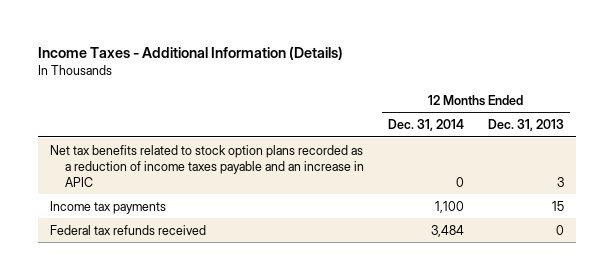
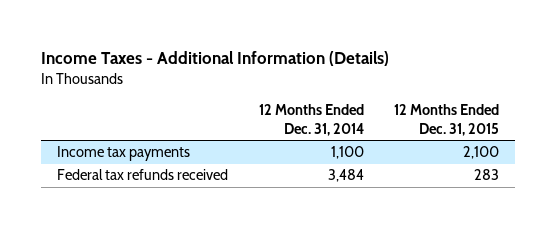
[488,119,565,132] Dec. 31, 2013 -> none
none -> [394,104,500,137] 12 Months Ended Dec. 31, 2015
[50,144,365,187] Net tax benefits related to stock option plans recorded as a reduction of income taxes payable and an increase in APIC -> none

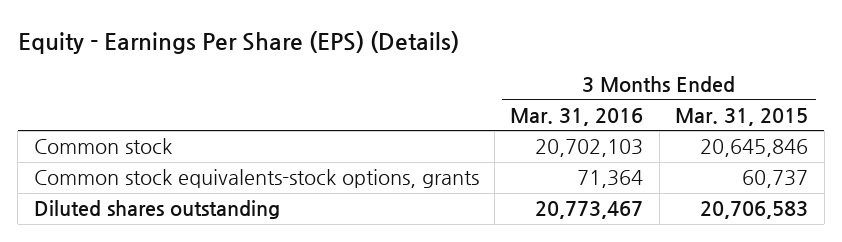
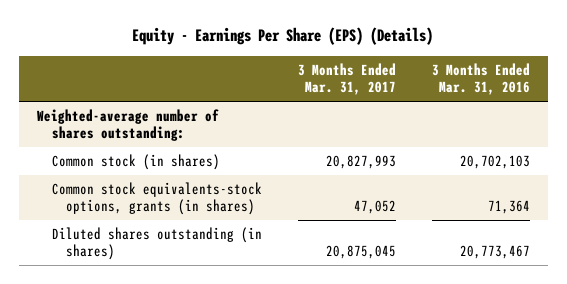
[675,107,809,126] Mar. 31, 2015 -> none
none -> [297,62,396,96] 3 Months Ended Mar. 31, 2017
none -> [37,108,220,142] Weighted-average number of shares outstanding:
[33,138,172,155] Common stock -> [51,153,220,170] Common stock (in shares)
[33,169,479,189] Common stock equivalents-stock options, grants -> [51,181,262,216] Common stock equivalents-stock options, grants (in shares)
[33,200,280,220] Diluted shares outstanding -> [51,226,262,261] Diluted shares outstanding (in shares)

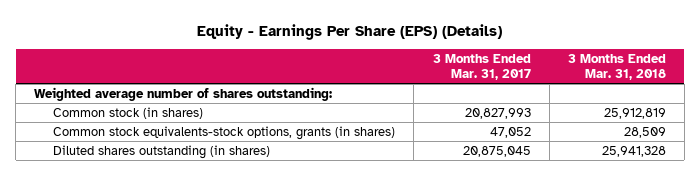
[431,62,530,96] 3 Months Ended Mar. 31, 2016 -> none
none -> [567,53,666,81] 3 Months Ended Mar. 31, 2018
[37,108,220,142] Weighted-average number of shares outstanding: -> [34,86,333,101] Weighted average number of shares outstanding:

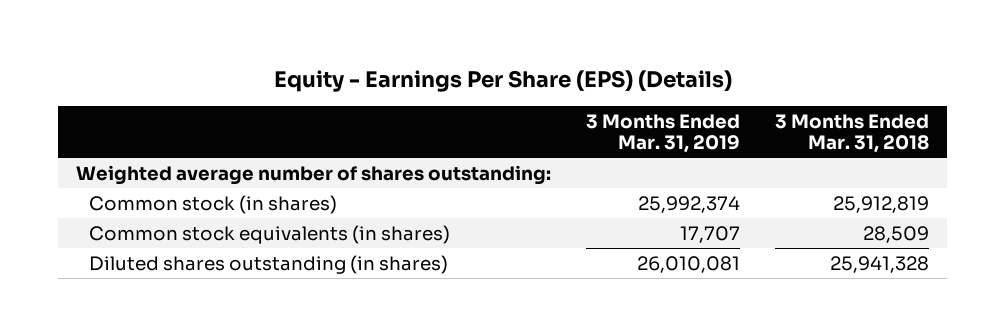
[432,53,531,81] 3 Months Ended Mar. 31, 2017 -> none
none -> [586,113,741,154] 3 Months Ended Mar. 31, 2019
[53,125,396,140] Common stock equivalents-stock options, grants (in shares) -> [89,224,451,244] Common stock equivalents (in shares)

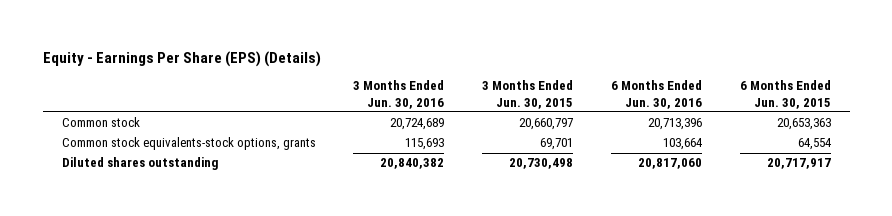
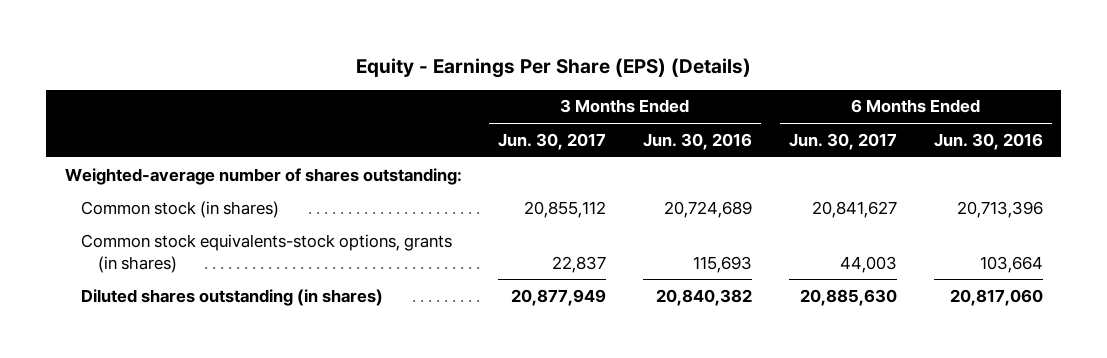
[482,80,574,109] 3 Months Ended Jun. 30, 2015 -> none
[739,80,831,109] 6 Months Ended Jun. 30, 2015 -> none
none -> [498,132,607,150] Jun. 30, 2017
none -> [788,132,897,150] Jun. 30, 2017
none -> [64,167,462,185] Weighted-average number of shares outstanding:
[61,117,140,128] Common stock -> [81,200,280,218] Common stock (in shares)
[61,137,316,151] Common stock equivalents-stock options, grants -> [81,233,453,273] Common stock equivalents-stock options, grants (in shares)
[61,157,218,171] Diluted shares outstanding -> [81,288,384,306] Diluted shares outstanding (in shares)

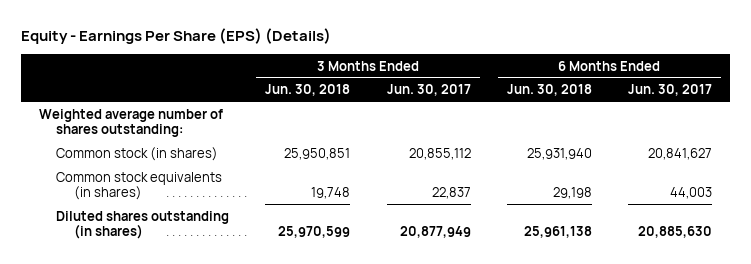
[643,132,753,150] Jun. 30, 2016 -> none
[933,132,1043,150] Jun. 30, 2016 -> none
none -> [265,84,351,97] Jun. 30, 2018
none -> [506,84,592,97] Jun. 30, 2018
[64,167,462,185] Weighted-average number of shares outstanding: -> [39,108,224,138] Weighted average number of shares outstanding:
[81,233,453,273] Common stock equivalents-stock options, grants (in shares) -> [56,171,223,201] Common stock equivalents (in shares)

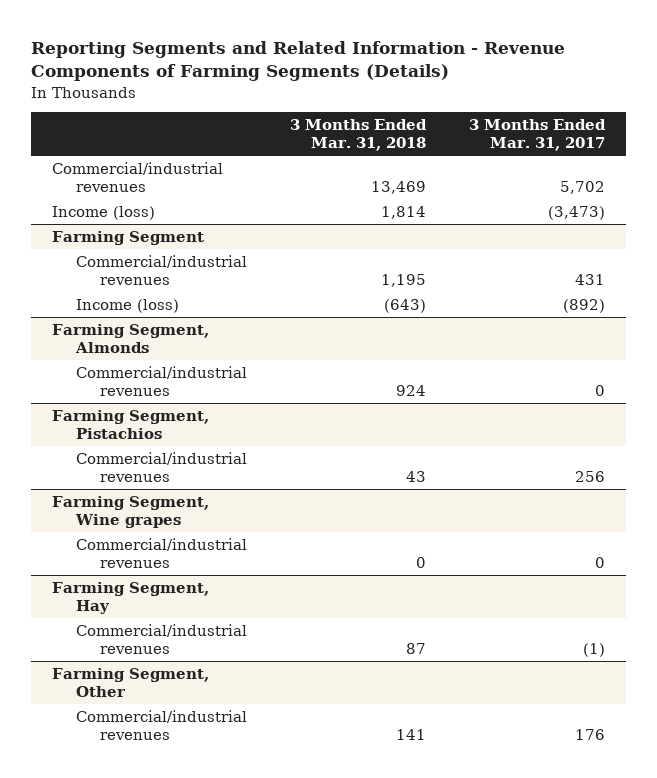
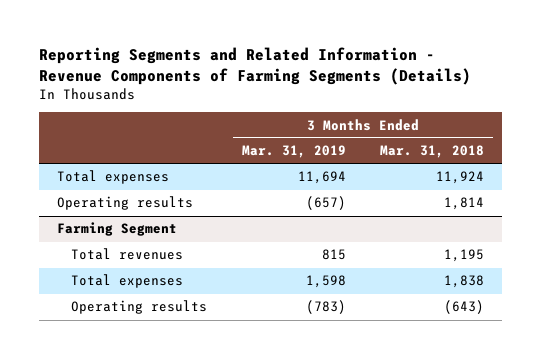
[468,119,606,152] 3 Months Ended Mar. 31, 2017 -> none
none -> [241,145,346,159] Mar. 31, 2019
[52,162,224,192] Commercial/industrial revenues -> none
none -> [56,170,169,185] Total expenses
[52,206,156,221] Income (loss) -> [56,196,193,211] Operating results
[52,324,210,353] Farming Segment, Almonds -> none
[76,366,248,396] Commercial/industrial revenues -> none
[52,410,210,439] Farming Segment, Pistachios -> none
[76,452,248,482] Commercial/industrial revenues -> none
[52,496,210,528] Farming Segment, Wine grapes -> none
[76,538,248,568] Commercial/industrial revenues -> none
[52,582,210,614] Farming Segment, Hay -> none
[76,624,248,654] Commercial/industrial revenues -> none
[52,668,210,697] Farming Segment, Other -> none
[76,710,248,740] Commercial/industrial revenues -> none
[76,255,248,285] Commercial/industrial revenues -> [70,248,183,261] Total revenues
none -> [70,274,183,289] Total expenses
[76,299,180,314] Income (loss) -> [70,300,207,315] Operating results

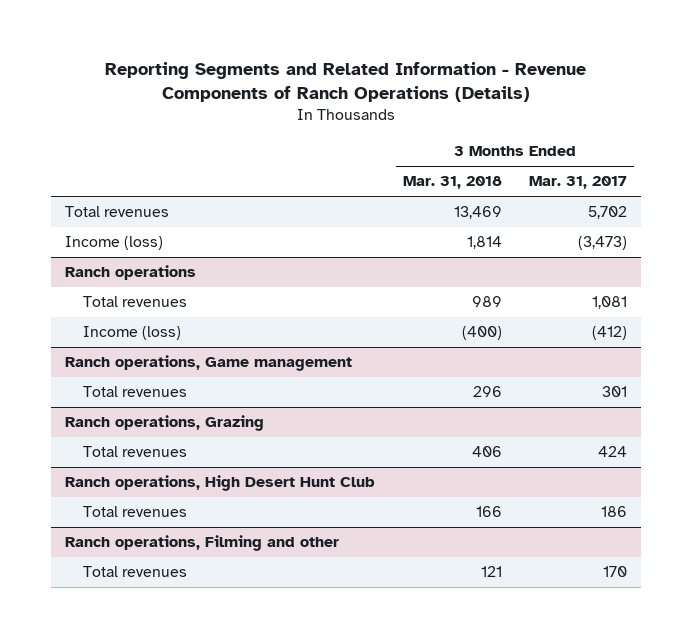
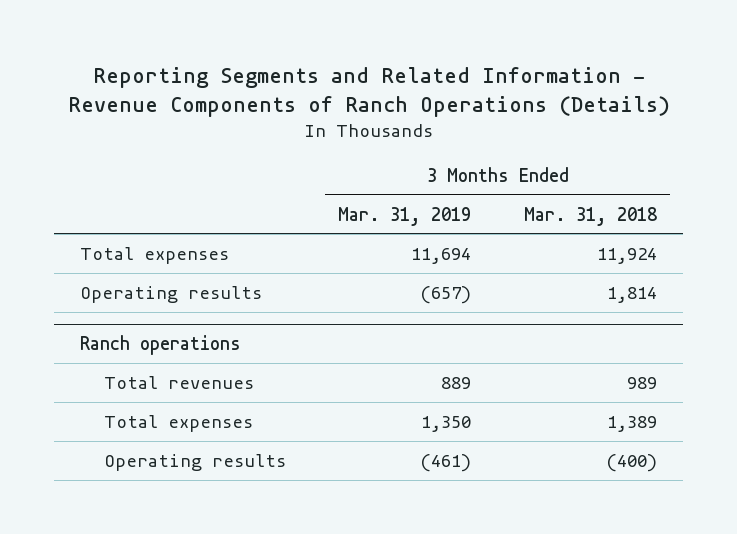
[529,176,628,190] Mar. 31, 2017 -> none
none -> [338,206,472,226] Mar. 31, 2019
[65,206,170,218] Total revenues -> none
none -> [80,246,230,264] Total expenses
[65,236,164,251] Income (loss) -> [80,285,263,303] Operating results
[65,355,353,372] Ranch operations, Game management -> none
[82,386,187,398] Total revenues -> none
[65,415,265,432] Ranch operations, Grazing -> none
[82,446,187,458] Total revenues -> none
[65,475,376,492] Ranch operations, High Desert Hunt Club -> none
[82,506,187,518] Total revenues -> none
[65,535,340,552] Ranch operations, Filming and other -> none
[82,566,187,578] Total revenues -> none
none -> [103,414,253,432] Total expenses
[82,326,181,341] Income (loss) -> [103,453,286,471] Operating results

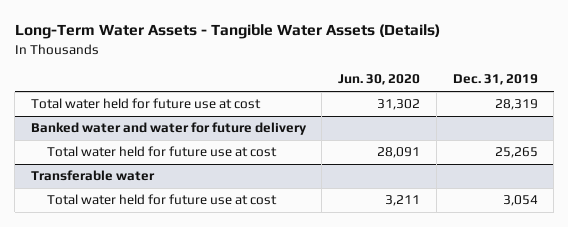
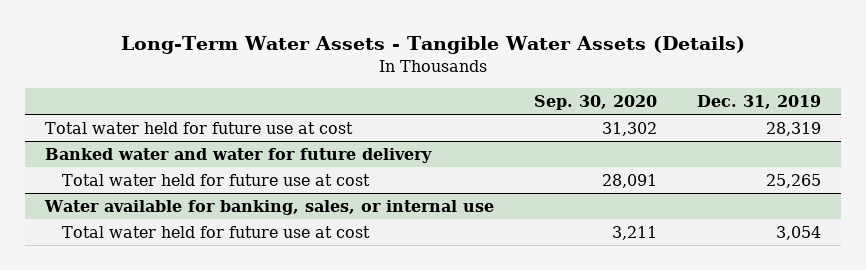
[338,74,421,86] Jun. 30, 2020 -> none
none -> [533,94,657,110] Sep. 30, 2020
[30,170,155,182] Transferable water -> [43,199,494,215] Water available for banking, sales, or internal use

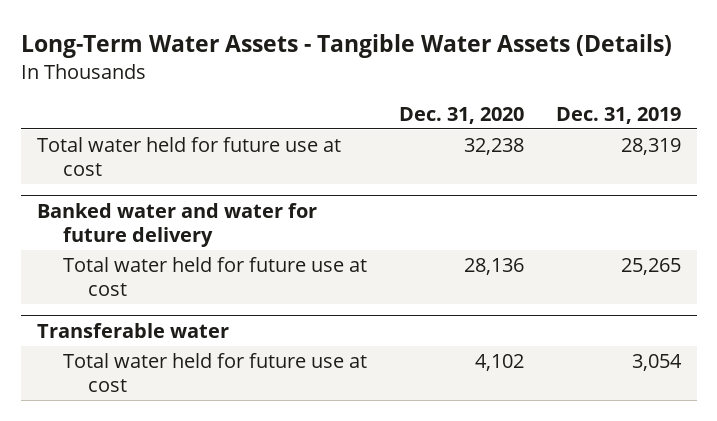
[533,94,657,110] Sep. 30, 2020 -> none
none -> [398,106,524,124] Dec. 31, 2020
[43,199,494,215] Water available for banking, sales, or internal use -> [36,323,229,339] Transferable water

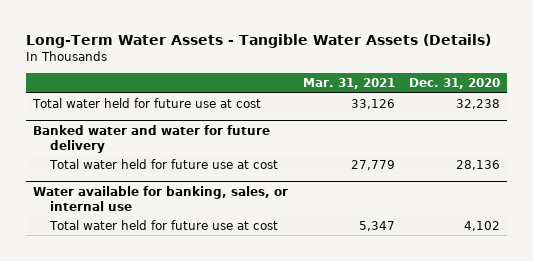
[555,106,681,124] Dec. 31, 2019 -> none
none -> [302,78,395,90] Mar. 31, 2021
[36,323,229,339] Transferable water -> [33,185,289,211] Water available for banking, sales, or internal use

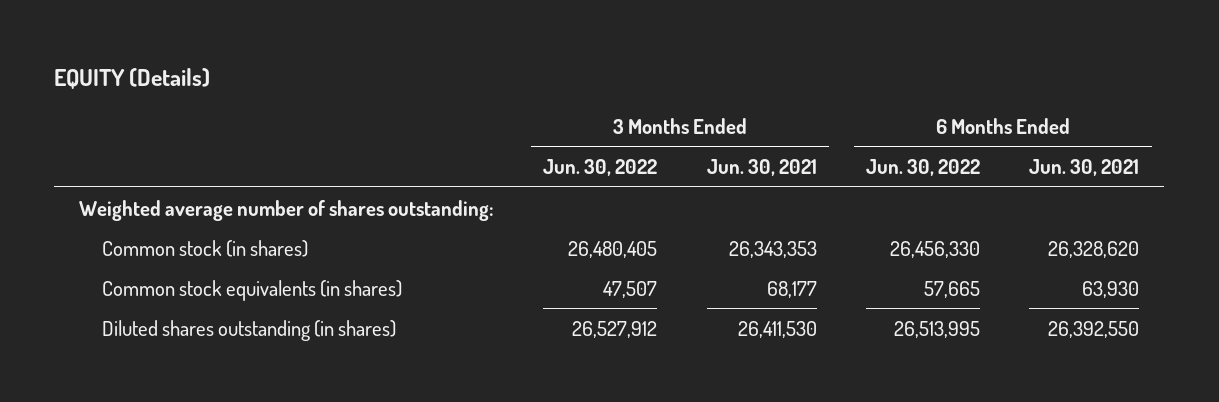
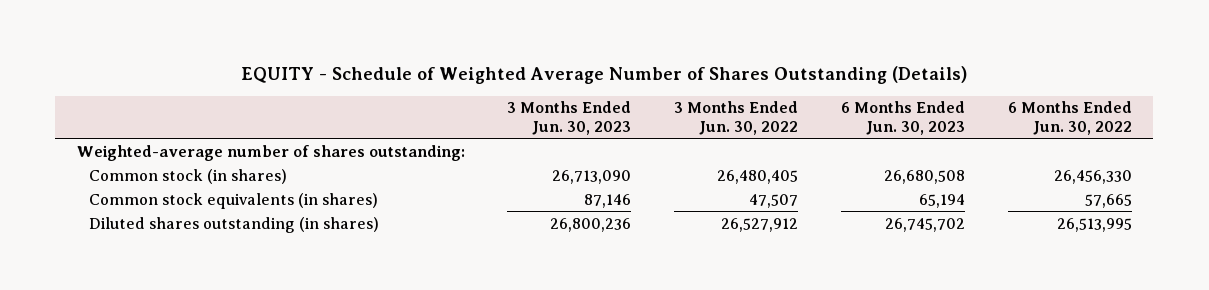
[54,68,211,90] EQUITY (Details) -> [241,65,968,84] EQUITY - Schedule of Weighted Average Number of Shares Outstanding (Details)
[706,159,817,177] Jun. 30, 2021 -> none
[1029,159,1140,177] Jun. 30, 2021 -> none
none -> [507,101,632,135] 3 Months Ended Jun. 30, 2023
none -> [841,101,966,135] 6 Months Ended Jun. 30, 2023
[79,199,495,221] Weighted average number of shares outstanding: -> [76,144,465,161] Weighted-average number of shares outstanding:

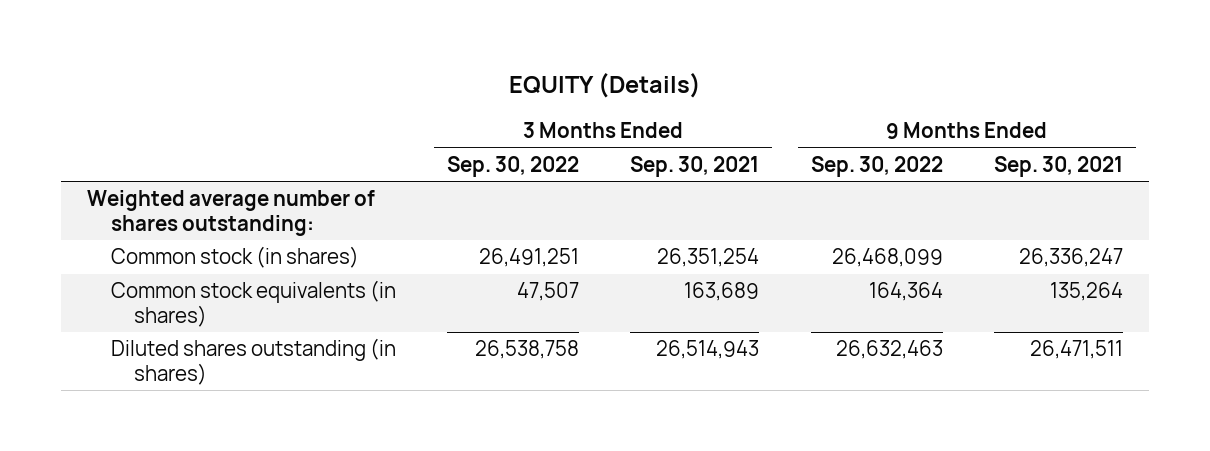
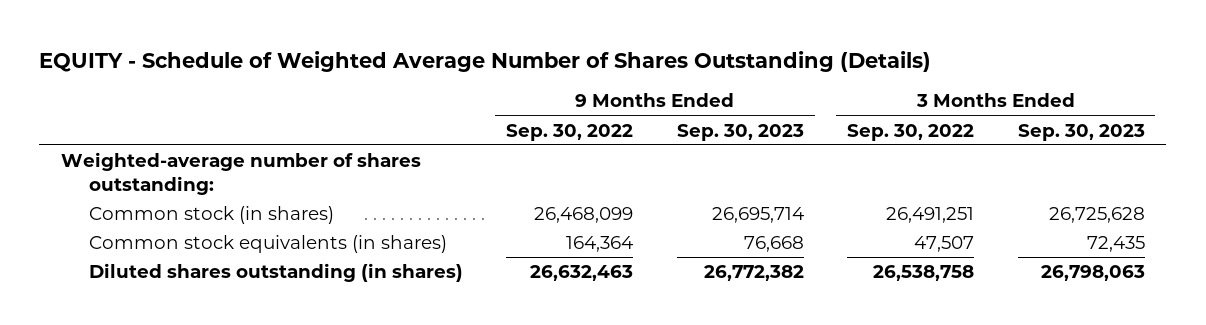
[509,72,702,98] EQUITY (Details) -> [39,50,932,72] EQUITY - Schedule of Weighted Average Number of Shares Outstanding (Details)
[630,155,760,177] Sep. 30, 2021 -> none
[993,155,1123,177] Sep. 30, 2021 -> none
none -> [676,123,804,141] Sep. 30, 2023
none -> [1017,123,1145,141] Sep. 30, 2023
[87,190,376,236] Weighted average number of shares outstanding: -> [61,152,422,195] Weighted-average number of shares outstanding:

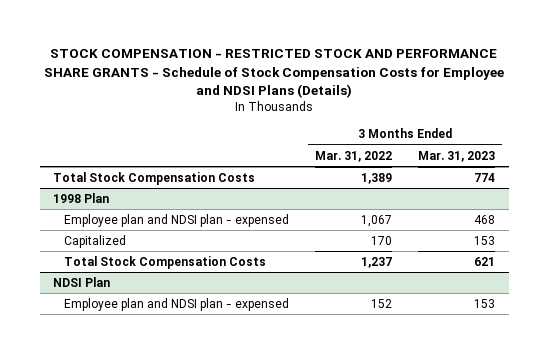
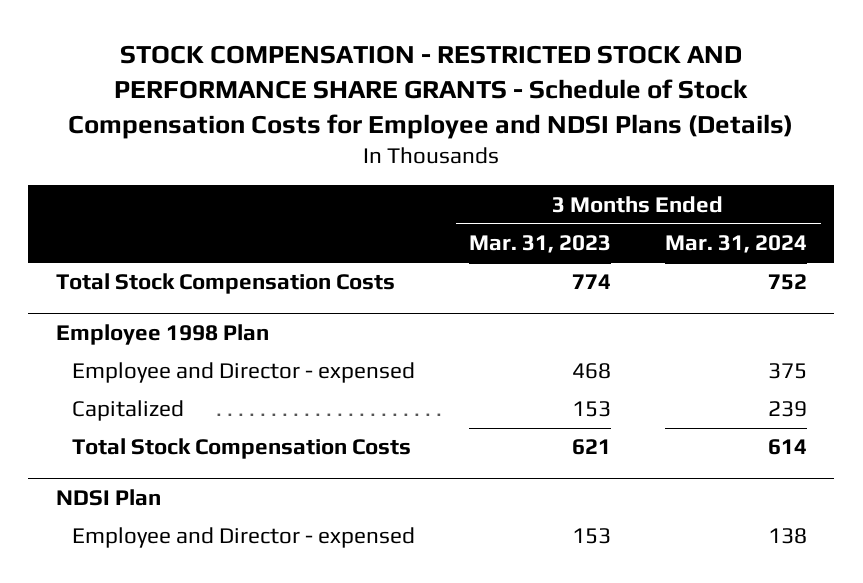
[315,150,393,162] Mar. 31, 2022 -> none
none -> [665,235,808,254] Mar. 31, 2024
[53,192,110,203] 1998 Plan -> [55,324,269,346] Employee 1998 Plan
[63,213,289,227] Employee plan and NDSI plan - expensed -> [71,362,415,384] Employee and Director - expensed
[63,297,289,311] Employee plan and NDSI plan - expensed -> [71,527,415,549] Employee and Director - expensed

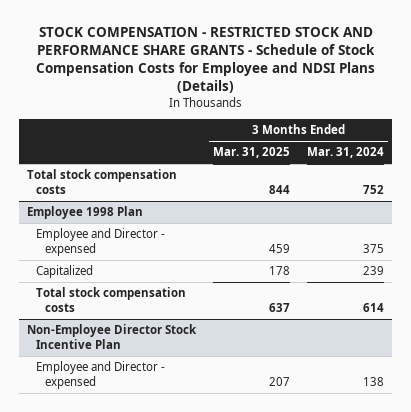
[469,235,612,254] Mar. 31, 2023 -> none
none -> [213,147,291,159] Mar. 31, 2025
[55,273,395,295] Total Stock Compensation Costs -> [27,169,178,195] Total stock compensation costs
[71,438,411,460] Total Stock Compensation Costs -> [36,287,187,313] Total stock compensation costs
[55,489,161,507] NDSI Plan -> [27,324,198,350] Non-Employee Director Stock Incentive Plan

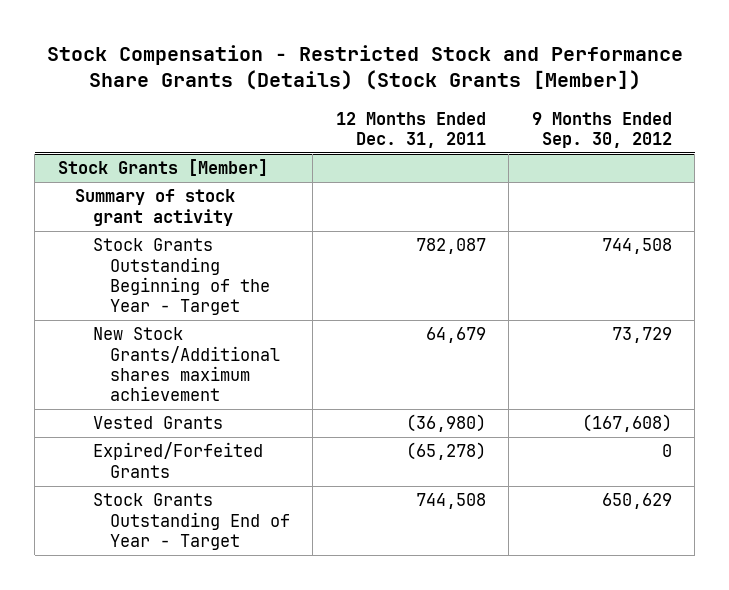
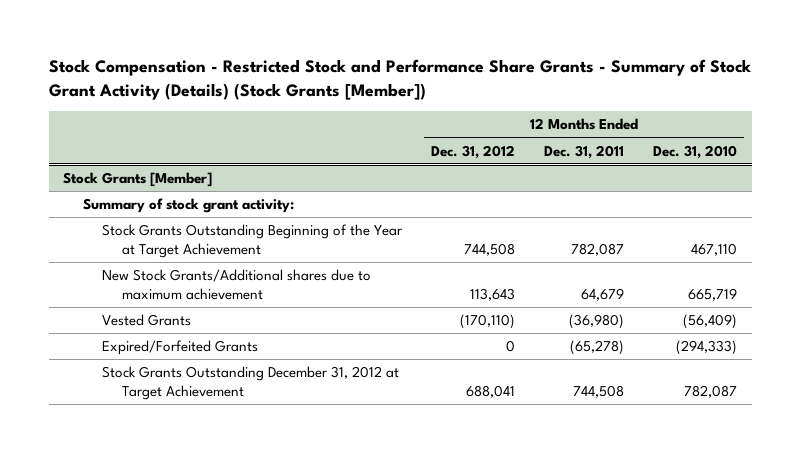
[46,45,683,91] Stock Compensation - Restricted Stock and Performance Share Grants (Details) (Stock Grants [Member]) -> [48,59,751,101] Stock Compensation - Restricted Stock and Performance Share Grants - Summary of Stock Grant Activity (Details) (Stock Grants [Member])
[531,111,672,148] 9 Months Ended Sep. 30, 2012 -> none
none -> [431,144,516,159] Dec. 31, 2012
none -> [653,144,738,159] Dec. 31, 2010
[75,189,236,226] Summary of stock grant activity -> [82,198,294,214] Summary of stock grant activity:
[92,238,270,316] Stock Grants Outstanding Beginning of the Year - Target -> [102,224,404,258] Stock Grants Outstanding Beginning of the Year at Target Achievement
[92,327,280,402] New Stock Grants/Additional shares maximum achievement -> [102,269,372,300] New Stock Grants/Additional shares due to maximum achievement
[92,493,290,550] Stock Grants Outstanding End of Year - Target -> [102,366,400,400] Stock Grants Outstanding December 31, 2012 at Target Achievement

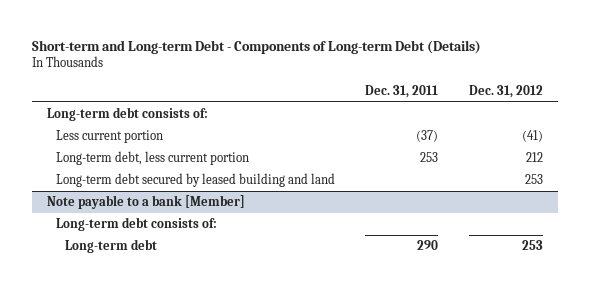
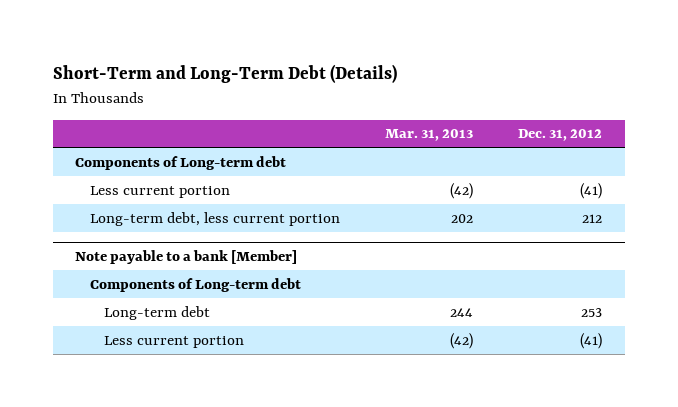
[31,39,481,54] Short-term and Long-term Debt - Components of Long-term Debt (Details) -> [52,64,397,84] Short-Term and Long-Term Debt (Details)
[365,84,439,98] Dec. 31, 2011 -> none
none -> [385,129,474,142] Mar. 31, 2013
[46,107,208,122] Long-term debt consists of: -> [75,155,287,170] Components of Long-term debt
[55,173,335,188] Long-term debt secured by leased building and land -> none
[55,217,217,232] Long-term debt consists of: -> [89,277,301,292] Components of Long-term debt
none -> [104,335,245,348] Less current portion

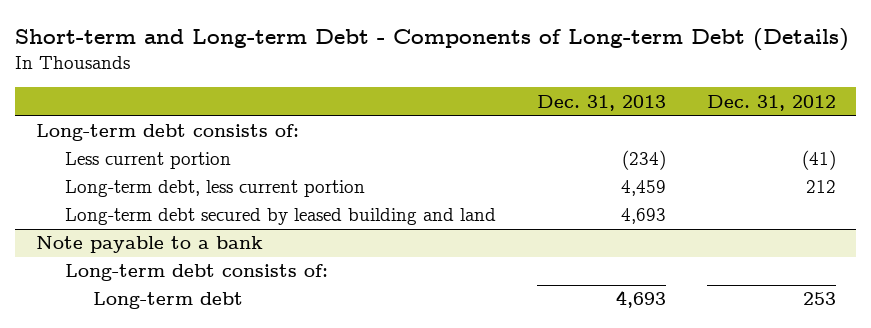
[52,64,397,84] Short-Term and Long-Term Debt (Details) -> [15,27,850,51] Short-term and Long-term Debt - Components of Long-term Debt (Details)
[385,129,474,142] Mar. 31, 2013 -> none
none -> [536,94,666,111] Dec. 31, 2013
[75,155,287,170] Components of Long-term debt -> [35,124,299,142] Long-term debt consists of:
none -> [64,208,496,226] Long-term debt secured by leased building and land
[75,249,298,264] Note payable to a bank [Member] -> [35,236,263,254] Note payable to a bank
[89,277,301,292] Components of Long-term debt -> [64,264,328,282] Long-term debt consists of:
[104,335,245,348] Less current portion -> none

